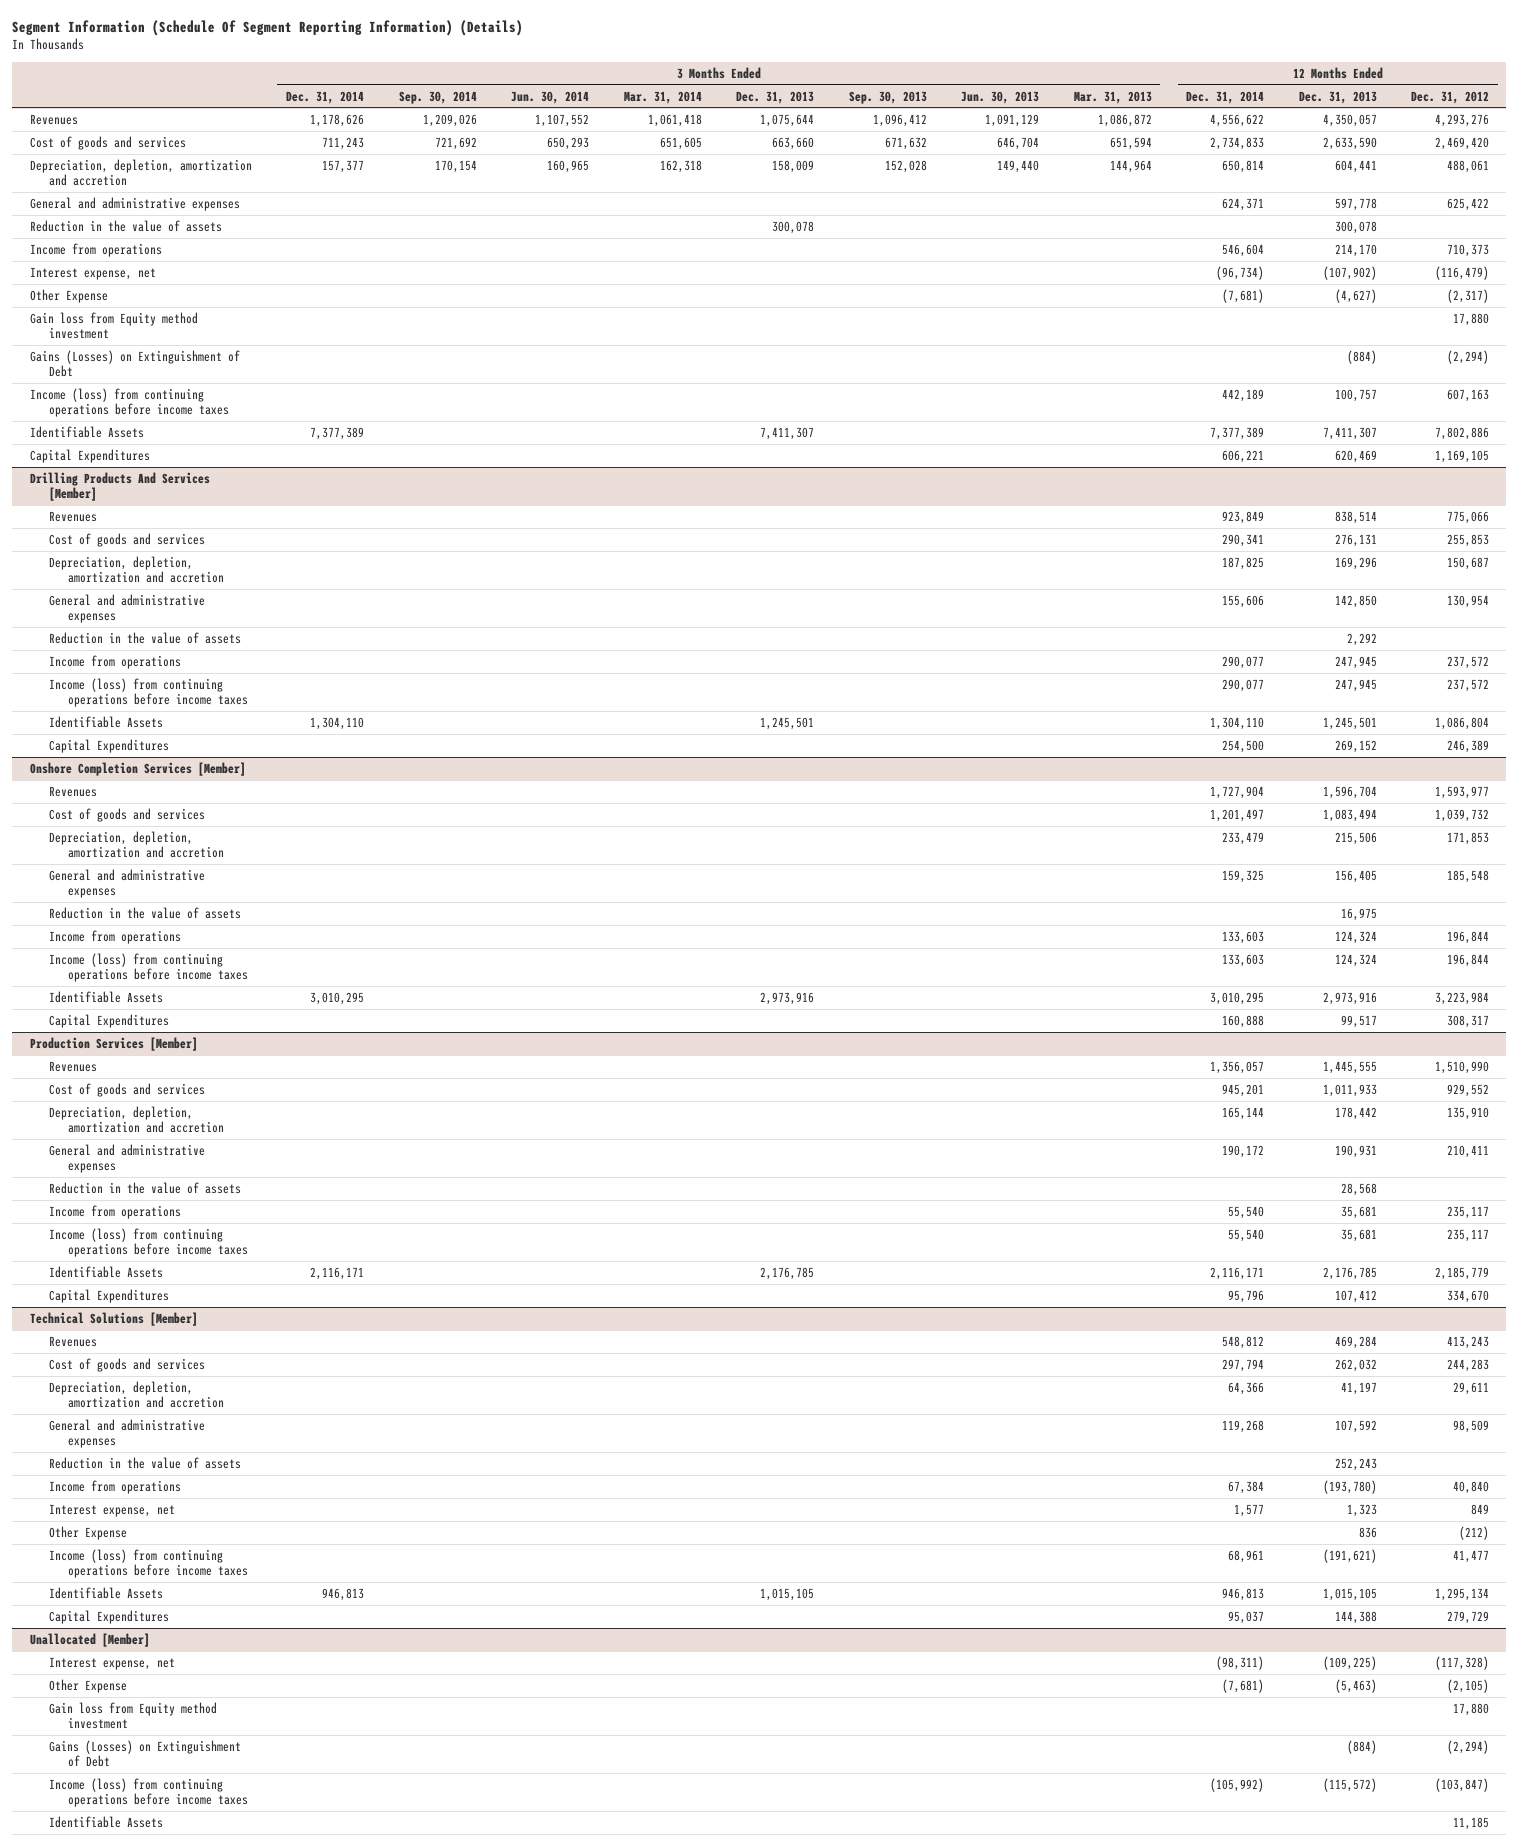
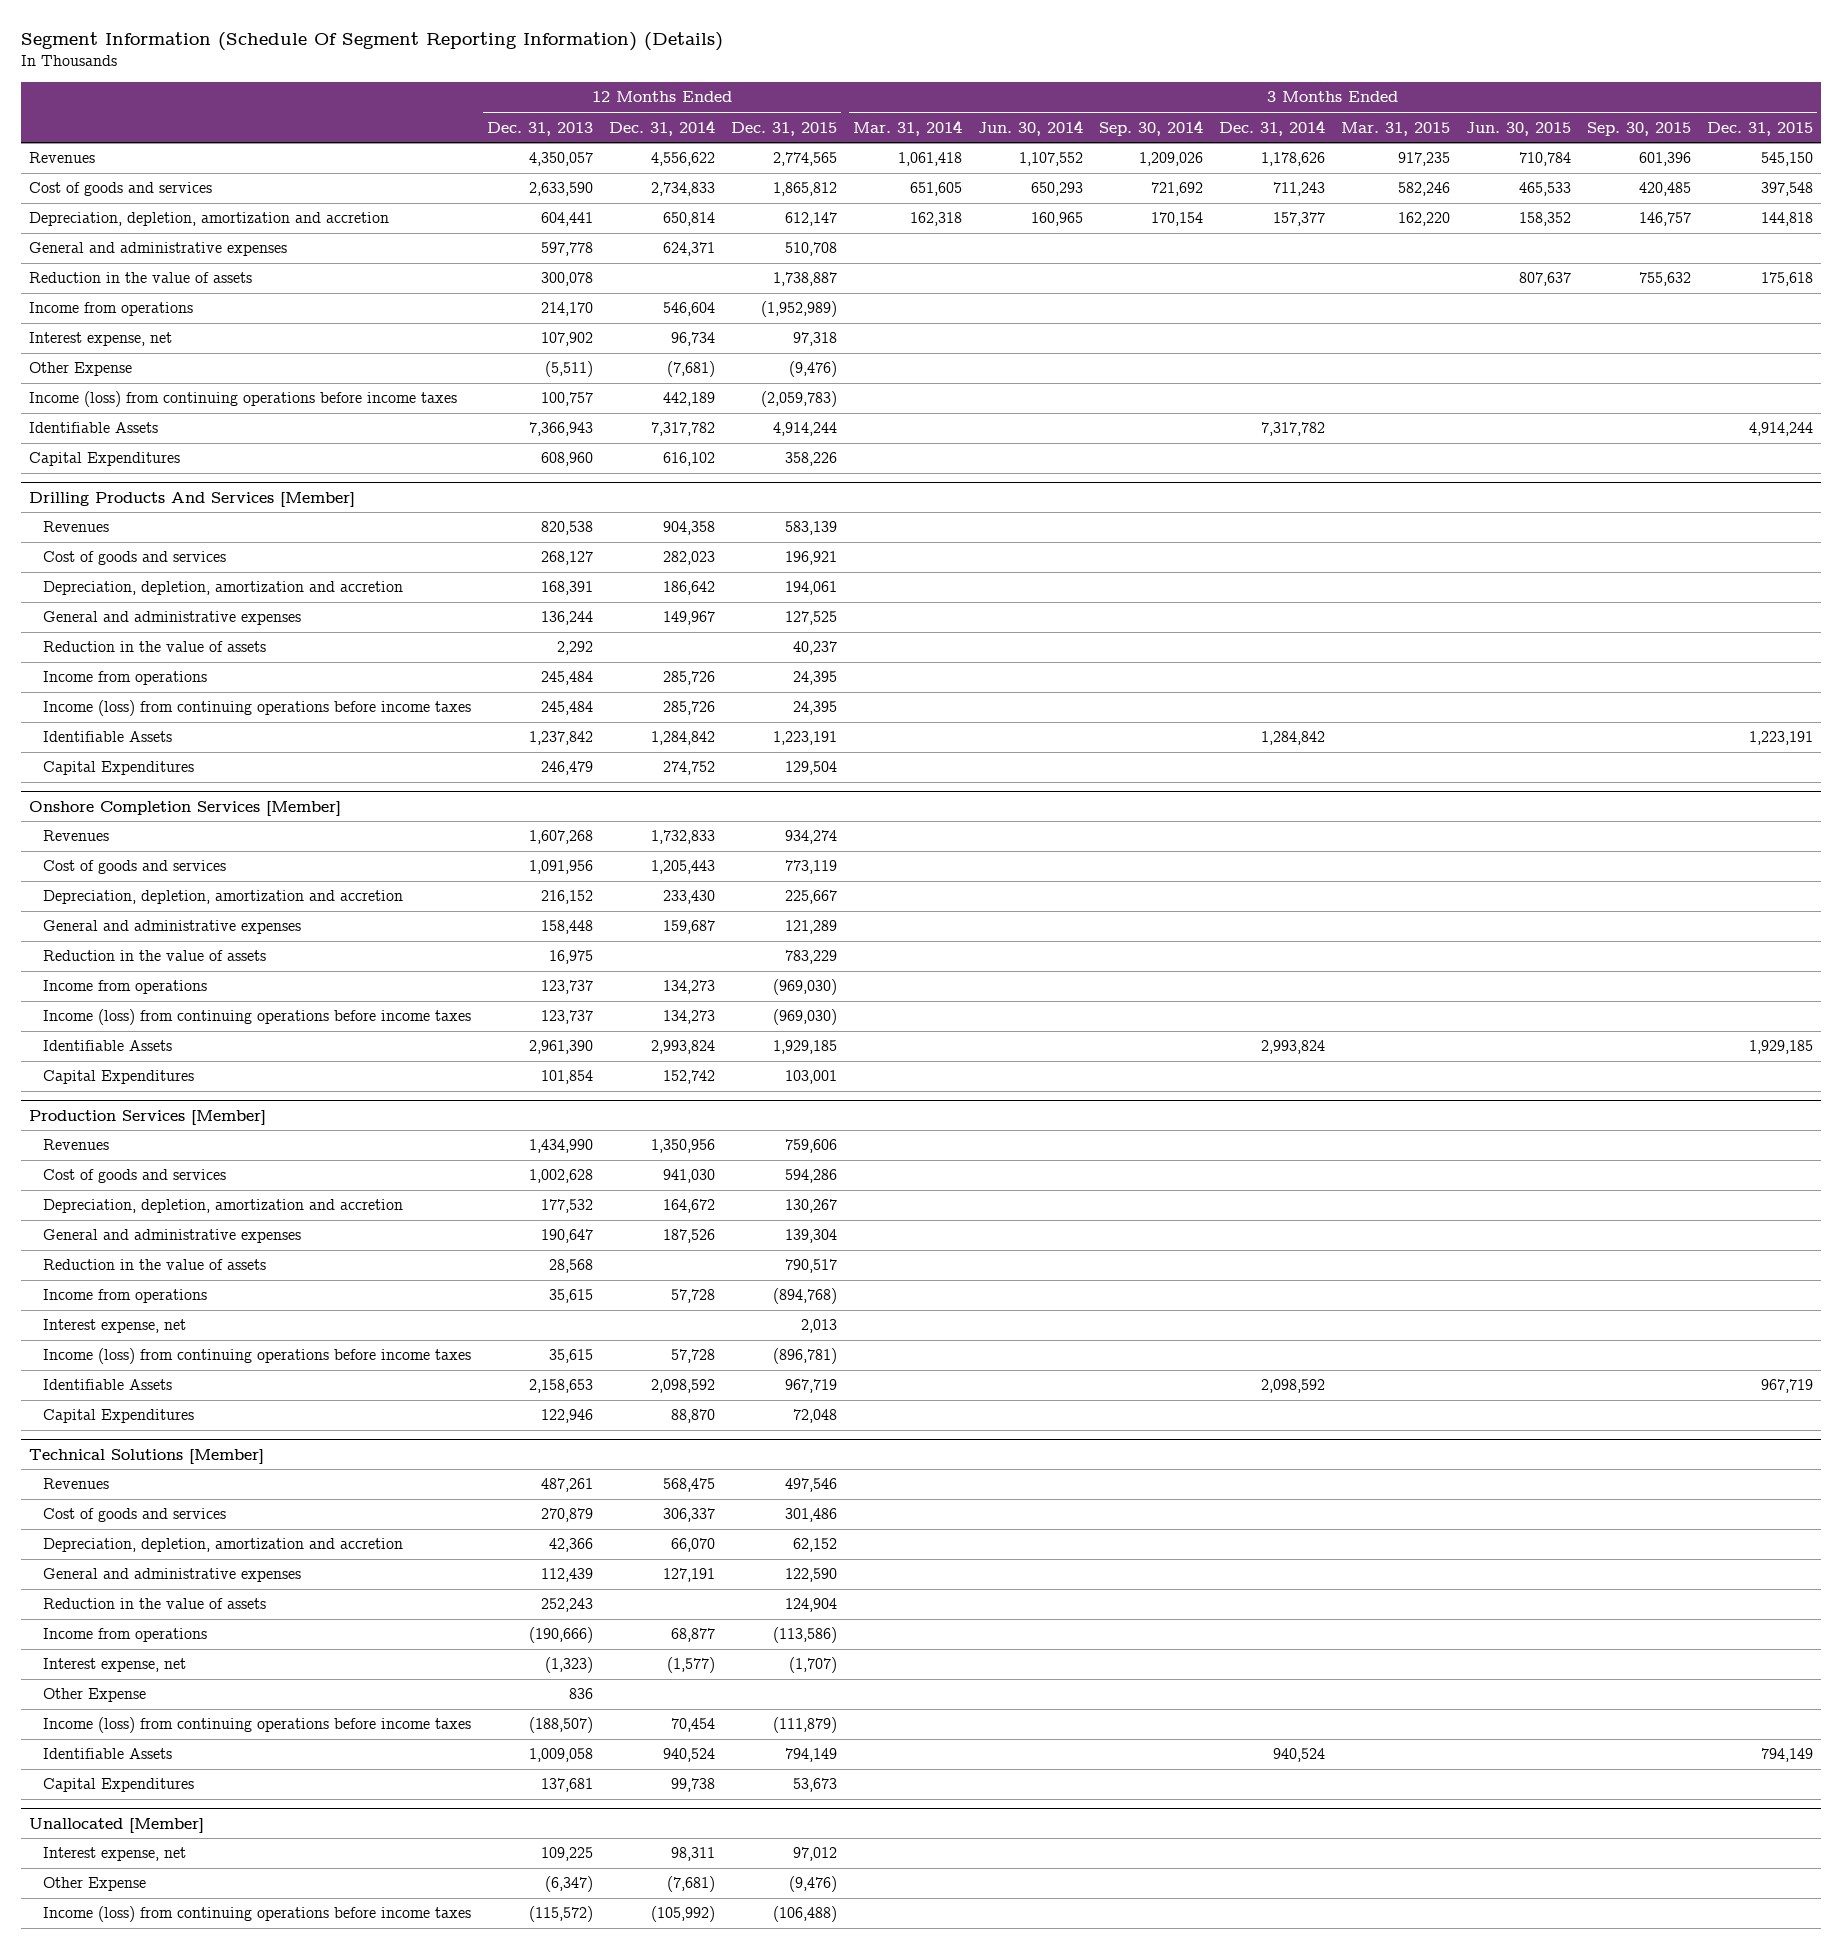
[736,90,815,104] Dec. 31, 2013 -> none
[848,90,927,104] Sep. 30, 2013 -> none
[961,90,1040,104] Jun. 30, 2013 -> none
[1073,90,1152,104] Mar. 31, 2013 -> none
[1411,90,1490,104] Dec. 31, 2012 -> none
none -> [731,121,838,136] Dec. 31, 2015
none -> [1341,121,1451,136] Mar. 31, 2015
none -> [1466,121,1572,136] Jun. 30, 2015
none -> [1587,121,1692,136] Sep. 30, 2015
none -> [1707,121,1814,136] Dec. 31, 2015
[29,311,198,339] Gain loss from Equity method investment -> none
[29,349,240,377] Gains (Losses) on Extinguishment of Debt -> none
[1216,265,1265,280] (96,734) -> [671,332,716,347] 96,734
[1322,265,1377,280] (107,902) -> [541,332,594,347] 107,902
[1334,288,1377,303] (4,627) -> [545,361,594,378] (5,511)
[310,426,365,440] 7,377,389 -> [1261,422,1326,437] 7,317,782
[1210,426,1265,440] 7,377,389 -> [651,422,716,437] 7,317,782
[1322,426,1377,440] 7,411,307 -> [529,422,594,437] 7,366,943
[1222,449,1265,463] 606,221 -> [663,452,716,467] 616,102
[1334,449,1377,463] 620,469 -> [541,452,594,467] 608,960
[1222,510,1265,524] 923,849 -> [663,521,716,536] 904,358
[1334,510,1377,524] 838,514 -> [541,521,594,536] 820,538
[1222,533,1265,547] 290,341 -> [663,551,716,566] 282,023
[1334,533,1377,547] 276,131 -> [541,551,594,566] 268,127
[1222,556,1265,570] 187,825 -> [663,581,716,596] 186,642
[1334,556,1377,570] 169,296 -> [541,581,594,596] 168,391
[1222,594,1265,608] 155,606 -> [663,611,716,626] 149,967
[1334,594,1377,608] 142,850 -> [541,611,594,626] 136,244
[1222,655,1265,669] 290,077 -> [663,671,716,686] 285,726
[1334,655,1377,669] 247,945 -> [541,671,594,686] 245,484
[1222,678,1265,692] 290,077 -> [663,701,716,716] 285,726
[1334,678,1377,692] 247,945 -> [541,701,594,716] 245,484
[310,716,365,730] 1,304,110 -> [1261,731,1326,746] 1,284,842
[1210,716,1265,730] 1,304,110 -> [651,731,716,746] 1,284,842
[1322,716,1377,730] 1,245,501 -> [529,731,594,746] 1,237,842
[1222,739,1265,753] 254,500 -> [663,761,716,776] 274,752
[1334,739,1377,753] 269,152 -> [541,761,594,776] 246,479
[1210,785,1265,799] 1,727,904 -> [651,830,716,845] 1,732,833
[1322,785,1377,799] 1,596,704 -> [529,830,594,845] 1,607,268
[1210,808,1265,822] 1,201,497 -> [651,860,716,875] 1,205,443
[1322,808,1377,822] 1,083,494 -> [529,860,594,875] 1,091,956
[1222,831,1265,845] 233,479 -> [663,890,716,905] 233,430
[1334,831,1377,845] 215,506 -> [541,890,594,905] 216,152
[1222,869,1265,883] 159,325 -> [663,920,716,935] 159,687
[1334,869,1377,883] 156,405 -> [541,920,594,935] 158,448
[1222,930,1265,944] 133,603 -> [663,980,716,995] 134,273
[1334,930,1377,944] 124,324 -> [541,980,594,995] 123,737
[1222,953,1265,967] 133,603 -> [663,1010,716,1025] 134,273
[1334,953,1377,967] 124,324 -> [541,1010,594,1025] 123,737
[310,991,365,1005] 3,010,295 -> [1261,1040,1326,1055] 2,993,824
[1210,991,1265,1005] 3,010,295 -> [651,1040,716,1055] 2,993,824
[1322,991,1377,1005] 2,973,916 -> [529,1040,594,1055] 2,961,390
[1222,1014,1265,1028] 160,888 -> [663,1070,716,1085] 152,742
[1340,1014,1377,1028] 99,517 -> [541,1070,594,1085] 101,854
[1210,1060,1265,1074] 1,356,057 -> [651,1139,716,1154] 1,350,956
[1322,1060,1377,1074] 1,445,555 -> [529,1139,594,1154] 1,434,990
[1222,1083,1265,1097] 945,201 -> [663,1169,716,1184] 941,030
[1322,1083,1377,1097] 1,011,933 -> [529,1169,594,1184] 1,002,628
[1222,1106,1265,1120] 165,144 -> [663,1199,716,1214] 164,672
[1334,1106,1377,1120] 178,442 -> [541,1199,594,1214] 177,532
[1222,1144,1265,1158] 190,172 -> [663,1229,716,1244] 187,526
[1334,1144,1377,1158] 190,931 -> [541,1229,594,1244] 190,647
[1228,1205,1265,1219] 55,540 -> [671,1289,716,1304] 57,728
[1340,1205,1377,1219] 35,681 -> [549,1289,594,1304] 35,615
none -> [43,1319,187,1334] Interest expense, net
[1228,1228,1265,1242] 55,540 -> [671,1349,716,1364] 57,728
[1340,1228,1377,1242] 35,681 -> [549,1349,594,1364] 35,615
[310,1266,365,1280] 2,116,171 -> [1261,1379,1326,1394] 2,098,592
[1210,1266,1265,1280] 2,116,171 -> [651,1379,716,1394] 2,098,592
[1322,1266,1377,1280] 2,176,785 -> [529,1379,594,1394] 2,158,653
[1228,1289,1265,1303] 95,796 -> [671,1409,716,1424] 88,870
[1334,1289,1377,1303] 107,412 -> [541,1409,594,1424] 122,946
[1222,1335,1265,1349] 548,812 -> [663,1478,716,1493] 568,475
[1334,1335,1377,1349] 469,284 -> [541,1478,594,1493] 487,261
[1222,1358,1265,1372] 297,794 -> [663,1508,716,1523] 306,337
[1334,1358,1377,1372] 262,032 -> [541,1508,594,1523] 270,879
[1228,1381,1265,1395] 64,366 -> [671,1538,716,1553] 66,070
[1340,1381,1377,1395] 41,197 -> [549,1538,594,1553] 42,366
[1222,1419,1265,1433] 119,268 -> [663,1568,716,1583] 127,191
[1334,1419,1377,1433] 107,592 -> [541,1568,594,1583] 112,439
[1228,1480,1265,1494] 67,384 -> [671,1628,716,1643] 68,877
[1322,1479,1377,1494] (193,780) -> [529,1627,594,1644] (190,666)
[1234,1503,1265,1517] 1,577 -> [667,1657,716,1674] (1,577)
[1346,1503,1377,1517] 1,323 -> [545,1657,594,1674] (1,323)
[1228,1549,1265,1563] 68,961 -> [671,1718,716,1733] 70,454
[1322,1548,1377,1563] (191,621) -> [529,1717,594,1734] (188,507)
[322,1587,365,1601] 946,813 -> [1273,1748,1326,1763] 940,524
[1222,1587,1265,1601] 946,813 -> [663,1748,716,1763] 940,524
[1322,1587,1377,1601] 1,015,105 -> [529,1748,594,1763] 1,009,058
[1228,1610,1265,1624] 95,037 -> [671,1778,716,1793] 99,738
[1334,1610,1377,1624] 144,388 -> [541,1778,594,1793] 137,681
[48,1701,217,1729] Gain loss from Equity method investment -> none
[48,1739,241,1767] Gains (Losses) on Extinguishment of Debt -> none
[1216,1655,1265,1670] (98,311) -> [671,1847,716,1862] 98,311
[1322,1655,1377,1670] (109,225) -> [541,1847,594,1862] 109,225
[1334,1678,1377,1693] (5,463) -> [545,1876,594,1893] (6,347)
[48,1815,163,1828] Identifiable Assets -> none

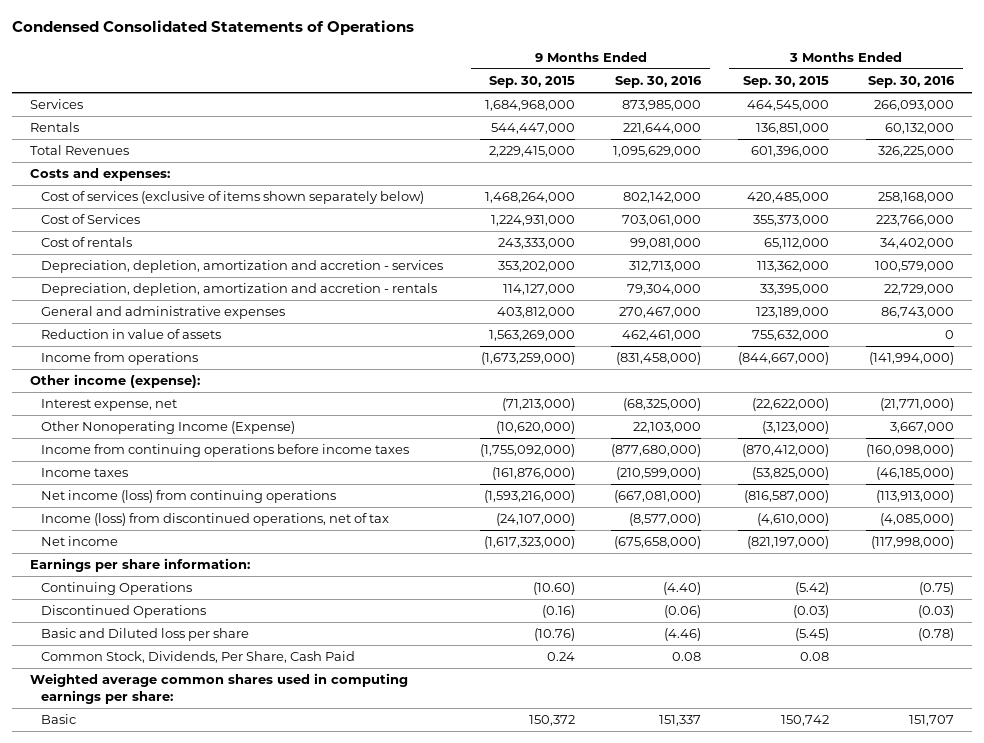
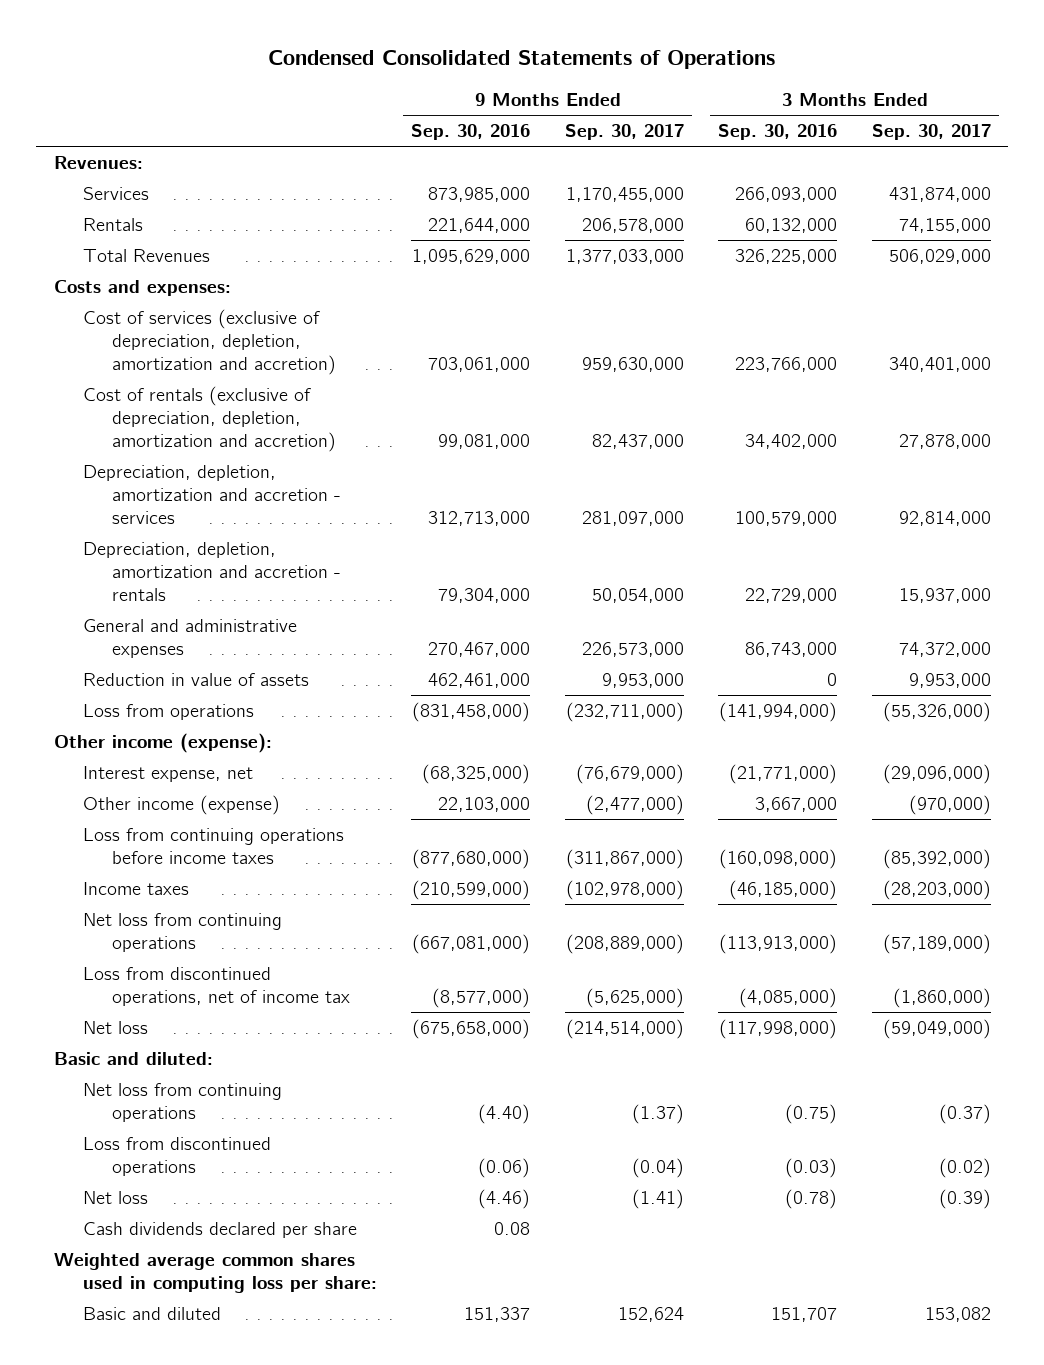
[488,75,575,88] Sep. 30, 2015 -> none
[742,75,829,88] Sep. 30, 2015 -> none
none -> [564,124,684,141] Sep. 30, 2017
none -> [871,124,991,141] Sep. 30, 2017
none -> [53,156,143,170] Revenues:
[41,191,425,205] Cost of services (exclusive of items shown separately below) -> none
[41,214,141,225] Cost of Services -> [82,309,336,375] Cost of services (exclusive of depreciation, depletion, amortization and accretion)
[41,237,133,248] Cost of rentals -> [82,386,336,452] Cost of rentals (exclusive of depreciation, depletion, amortization and accretion)
[41,352,199,366] Income from operations -> [82,704,254,721] Loss from operations
[41,421,296,435] Other Nonoperating Income (Expense) -> [82,795,280,816] Other income (expense)
[41,444,410,458] Income from continuing operations before income taxes -> [82,828,344,864] Loss from continuing operations before income taxes
[30,558,251,573] Earnings per share information: -> none
[41,490,337,504] Net income (loss) from continuing operations -> [82,913,282,952] Net loss from continuing operations
[41,513,390,527] Income (loss) from discontinued operations, net of tax -> [82,967,350,1006] Loss from discontinued operations, net of income tax
[41,536,119,547] Net income -> [82,1021,148,1035] Net loss
none -> [53,1052,213,1066] Basic and diluted:
[41,582,193,596] Continuing Operations -> [82,1083,282,1122] Net loss from continuing operations
[41,605,207,619] Discontinued Operations -> [82,1137,271,1176] Loss from discontinued operations
[41,628,250,642] Basic and Diluted loss per share -> [82,1191,148,1205] Net loss
[41,651,356,664] Common Stock, Dividends, Per Share, Cash Paid -> [82,1222,357,1239] Cash dividends declared per share
[30,673,409,704] Weighted average common shares used in computing earnings per share: -> [53,1253,377,1293] Weighted average common shares used in computing loss per share:
[41,714,77,725] Basic -> [82,1307,221,1321] Basic and diluted

